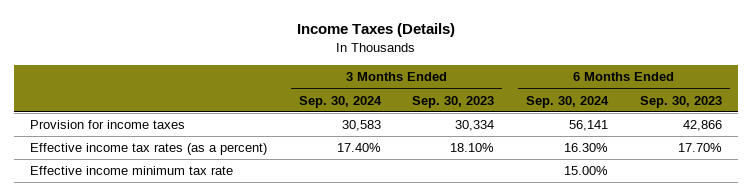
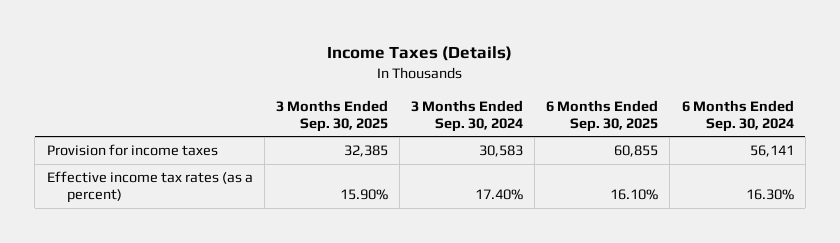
[412,95,495,108] Sep. 30, 2023 -> none
[639,95,722,108] Sep. 30, 2023 -> none
none -> [275,99,388,132] 3 Months Ended Sep. 30, 2025
none -> [546,99,659,132] 6 Months Ended Sep. 30, 2025
[30,166,234,176] Effective income minimum tax rate -> none

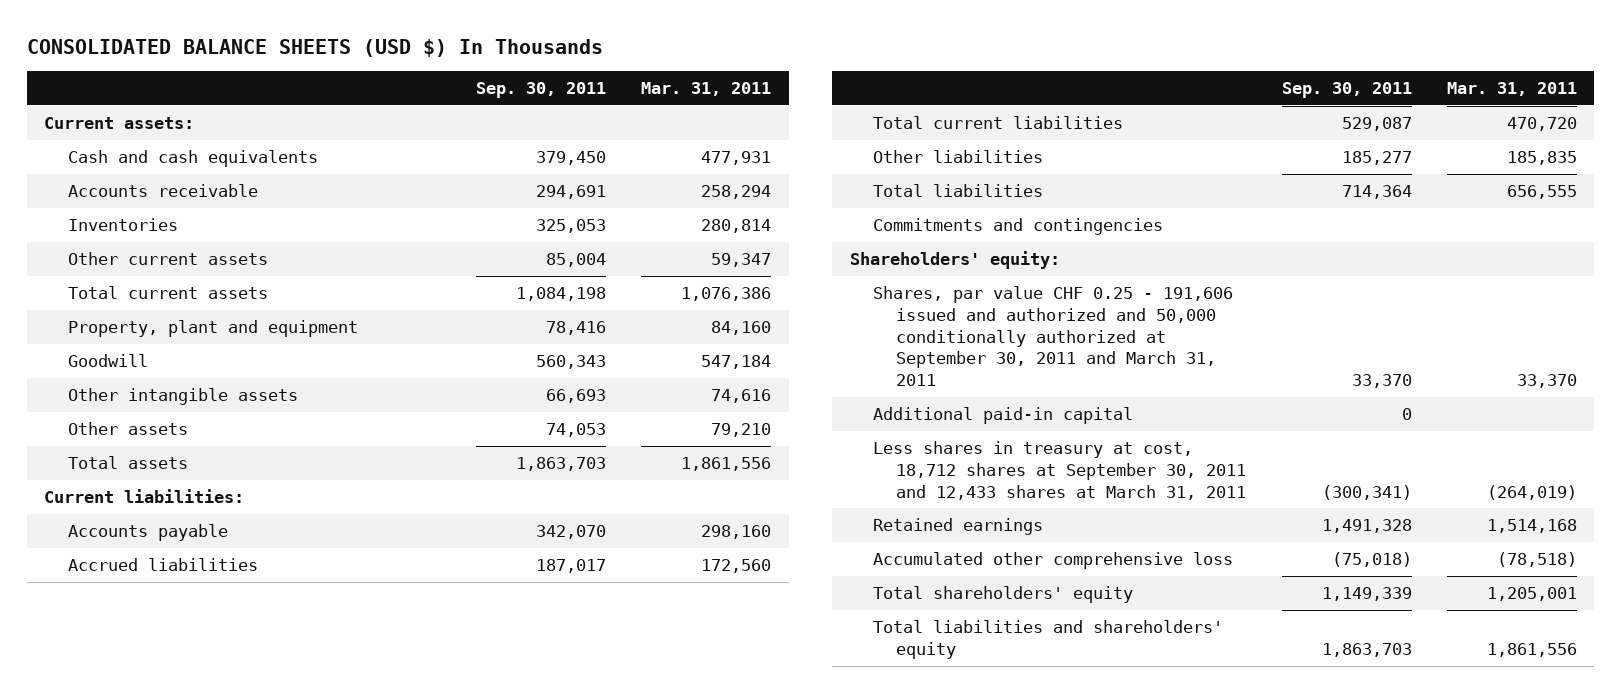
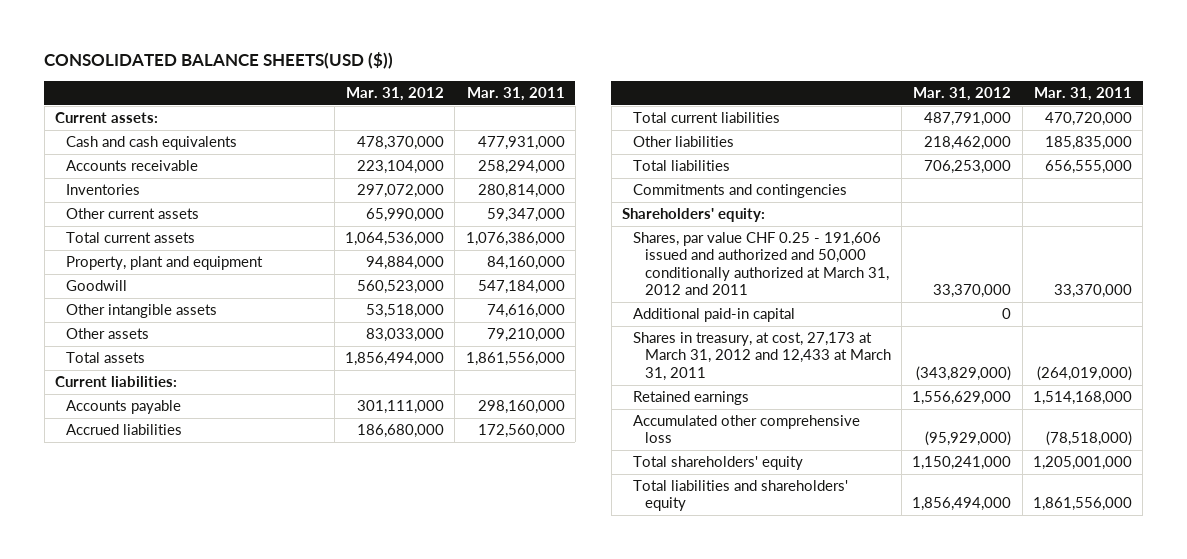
[26,38,603,57] CONSOLIDATED BALANCE SHEETS (USD $) In Thousands -> [44,52,394,70] CONSOLIDATED BALANCE SHEETS(USD ($))
[476,82,607,99] Sep. 30, 2011 -> none
none -> [346,86,445,101] Mar. 31, 2012
[701,151,772,166] 477,931 -> [477,136,565,151] 477,931,000
[701,185,772,200] 258,294 -> [477,160,565,175] 258,294,000
[701,219,772,234] 280,814 -> [477,184,565,199] 280,814,000
[711,253,772,268] 59,347 -> [486,208,565,223] 59,347,000
[681,287,772,302] 1,076,386 -> [465,232,565,247] 1,076,386,000
[711,321,772,336] 84,160 -> [486,256,565,271] 84,160,000
[701,355,772,370] 547,184 -> [477,280,565,295] 547,184,000
[711,389,772,404] 74,616 -> [486,304,565,319] 74,616,000
[711,423,772,438] 79,210 -> [486,328,565,343] 79,210,000
[681,457,772,472] 1,861,556 -> [465,352,565,367] 1,861,556,000
[701,525,772,540] 298,160 -> [477,400,565,415] 298,160,000
[701,559,772,574] 172,560 -> [477,424,565,439] 172,560,000
[1506,117,1577,132] 470,720 -> [1044,112,1132,127] 470,720,000
[1506,151,1577,166] 185,835 -> [1044,136,1132,151] 185,835,000
[1506,185,1577,200] 656,555 -> [1044,160,1132,175] 656,555,000
[873,286,1234,387] Shares, par value CHF 0.25 - 191,606 issued and authorized and 50,000 conditionally authorized at September 30, 2011 and March 31, 2011 -> [633,232,889,296] Shares, par value CHF 0.25 - 191,606 issued and authorized and 50,000 conditionally authorized at March 31, 2012 and 2011
[1516,374,1577,389] 33,370 -> [1053,284,1132,299] 33,370,000
[873,441,1247,500] Less shares in treasury at cost, 18,712 shares at September 30, 2011 and 12,433 shares at March 31, 2011 -> [633,332,891,381] Shares in treasury, at cost, 27,173 at March 31, 2012 and 12,433 at March 31, 2011
[1486,484,1577,500] (264,019) -> [1036,365,1132,381] (264,019,000)
[1486,519,1577,534] 1,514,168 -> [1032,391,1132,406] 1,514,168,000
[1496,552,1577,568] (78,518) -> [1045,431,1132,447] (78,518,000)
[1486,587,1577,602] 1,205,001 -> [1032,456,1132,471] 1,205,001,000
[1486,642,1577,657] 1,861,556 -> [1032,497,1132,512] 1,861,556,000

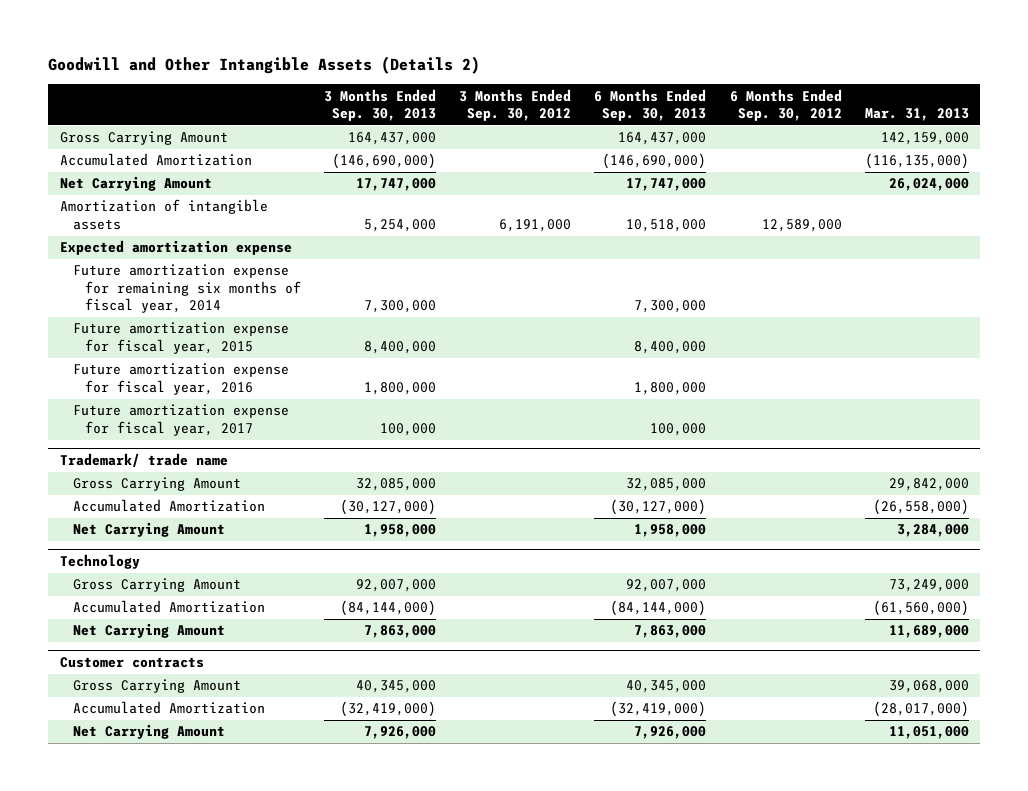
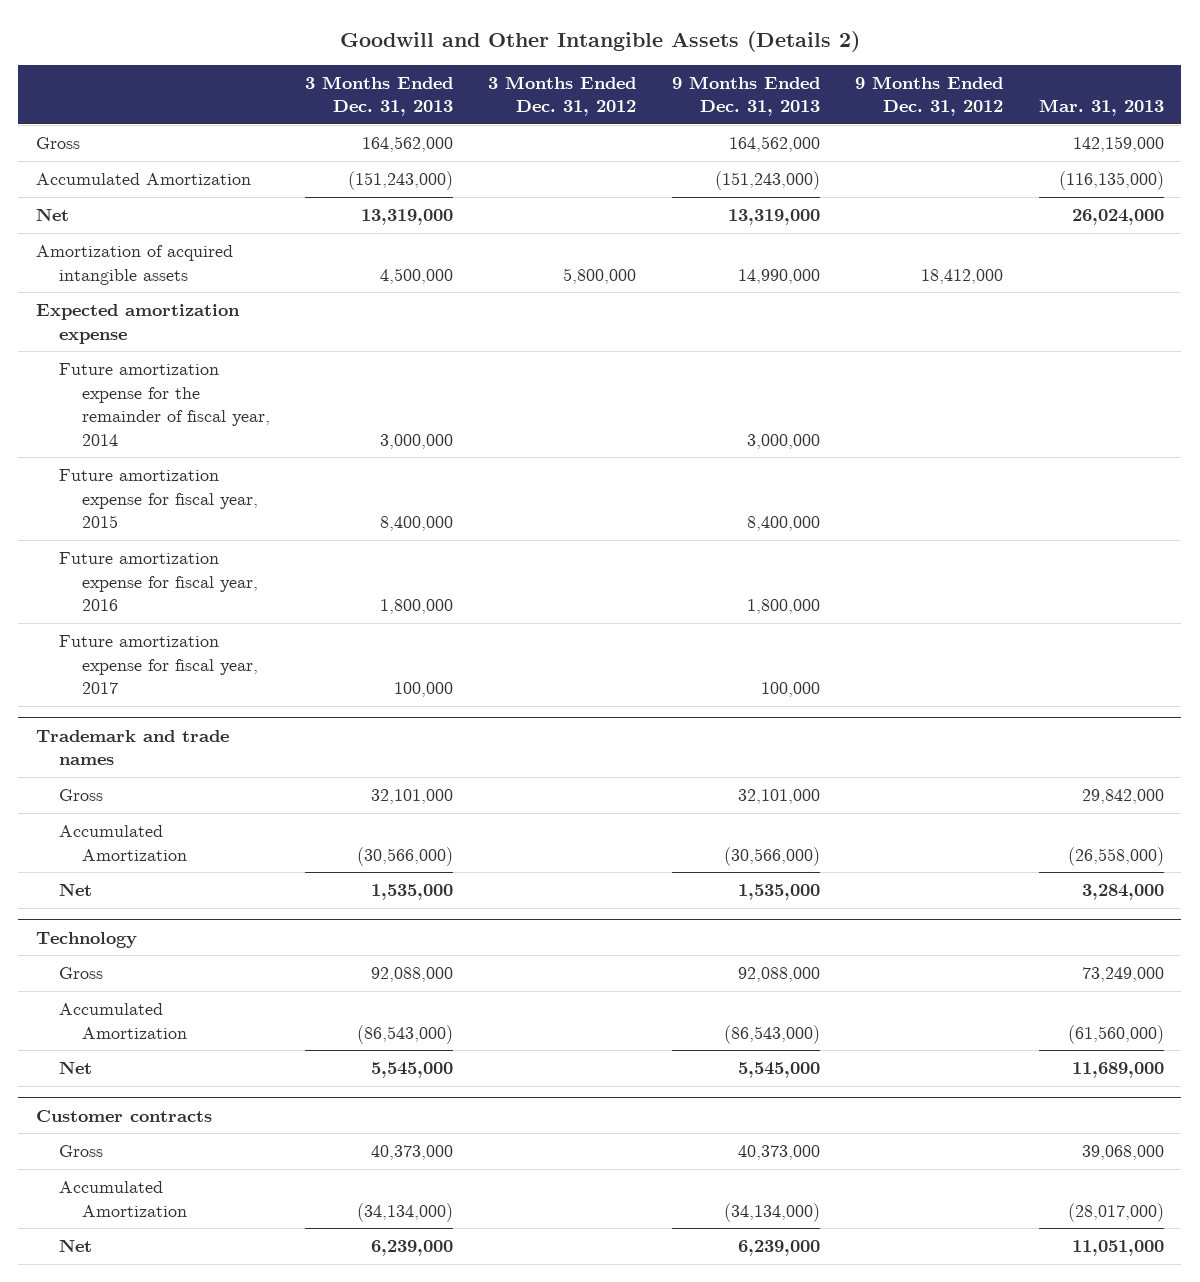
[324,88,437,122] 3 Months Ended Sep. 30, 2013 -> none
[459,88,572,122] 3 Months Ended Sep. 30, 2012 -> none
[594,88,707,122] 6 Months Ended Sep. 30, 2013 -> none
[729,88,842,122] 6 Months Ended Sep. 30, 2012 -> none
none -> [305,75,454,117] 3 Months Ended Dec. 31, 2013
none -> [488,75,637,117] 3 Months Ended Dec. 31, 2012
none -> [671,75,820,117] 9 Months Ended Dec. 31, 2013
none -> [855,75,1004,117] 9 Months Ended Dec. 31, 2012
[59,131,228,146] Gross Carrying Amount -> [36,137,81,150] Gross
[59,176,212,192] Net Carrying Amount -> [36,208,70,222] Net
[59,199,268,230] Amortization of intangible assets -> [36,245,234,285] Amortization of acquired intangible assets
[72,264,302,314] Future amortization expense for remaining six months of fiscal year, 2014 -> [58,363,270,446] Future amortization expense for the remainder of fiscal year, 2014
[59,453,228,468] Trademark/ trade name -> none
none -> [36,729,230,766] Trademark and trade names
[72,477,241,492] Gross Carrying Amount -> [58,789,103,802] Gross
[72,522,225,538] Net Carrying Amount -> [58,883,92,897] Net
[72,578,241,593] Gross Carrying Amount -> [58,967,103,980] Gross
[72,623,225,639] Net Carrying Amount -> [58,1061,92,1075] Net
[72,679,241,694] Gross Carrying Amount -> [58,1145,103,1158] Gross
[72,724,225,740] Net Carrying Amount -> [58,1239,92,1253] Net

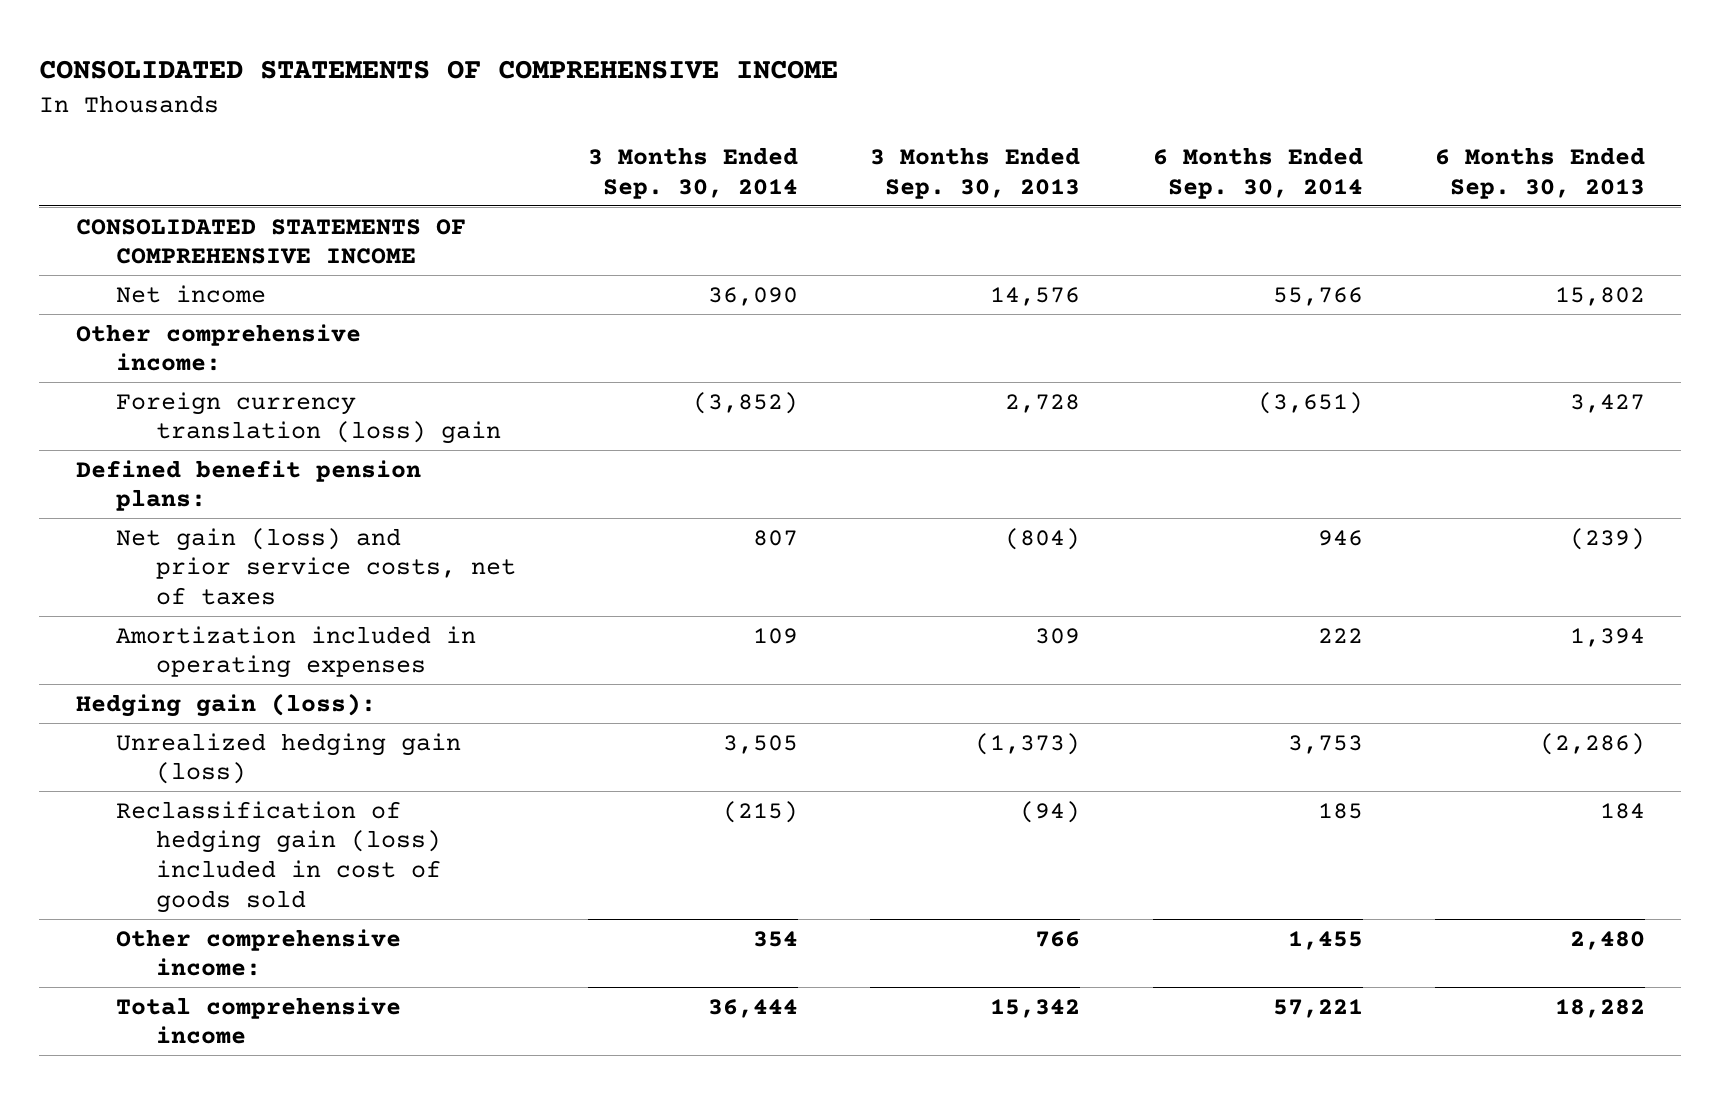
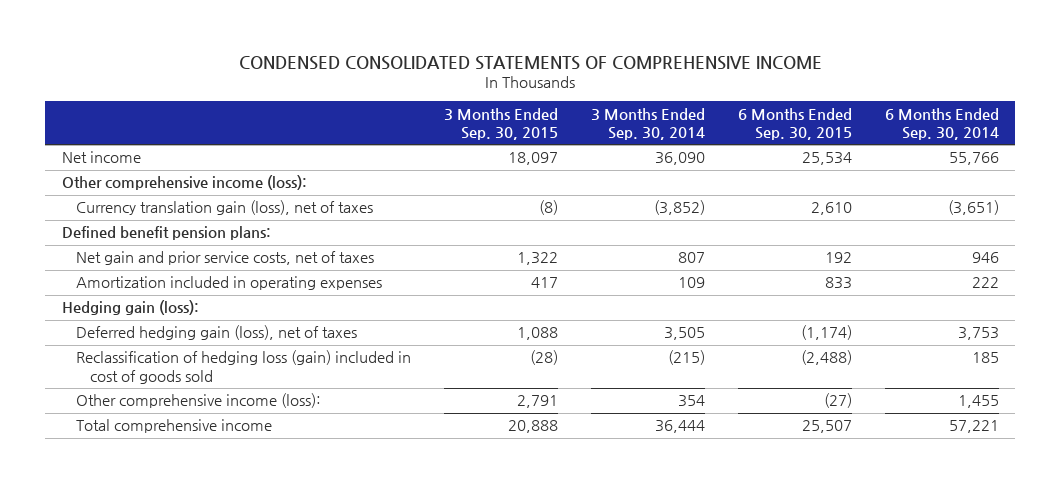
[39,60,839,80] CONSOLIDATED STATEMENTS OF COMPREHENSIVE INCOME -> [239,55,823,70] CONDENSED CONSOLIDATED STATEMENTS OF COMPREHENSIVE INCOME
[870,146,1081,199] 3 Months Ended Sep. 30, 2013 -> none
[1434,146,1645,199] 6 Months Ended Sep. 30, 2013 -> none
none -> [443,107,558,141] 3 Months Ended Sep. 30, 2015
none -> [737,107,852,141] 6 Months Ended Sep. 30, 2015
[75,218,466,265] CONSOLIDATED STATEMENTS OF COMPREHENSIVE INCOME -> none
[75,323,361,372] Other comprehensive income: -> [61,175,307,191] Other comprehensive income (loss):
[115,391,501,445] Foreign currency translation (loss) gain -> [75,200,373,216] Currency translation gain (loss), net of taxes
[115,527,516,606] Net gain (loss) and prior service costs, net of taxes -> [75,251,374,266] Net gain and prior service costs, net of taxes
[115,732,461,785] Unrealized hedging gain (loss) -> [75,325,357,341] Deferred hedging gain (loss), net of taxes
[115,800,441,914] Reclassification of hedging gain (loss) included in cost of goods sold -> [75,350,411,384] Reclassification of hedging loss (gain) included in cost of goods sold
[115,928,401,977] Other comprehensive income: -> [75,393,321,409] Other comprehensive income (loss):

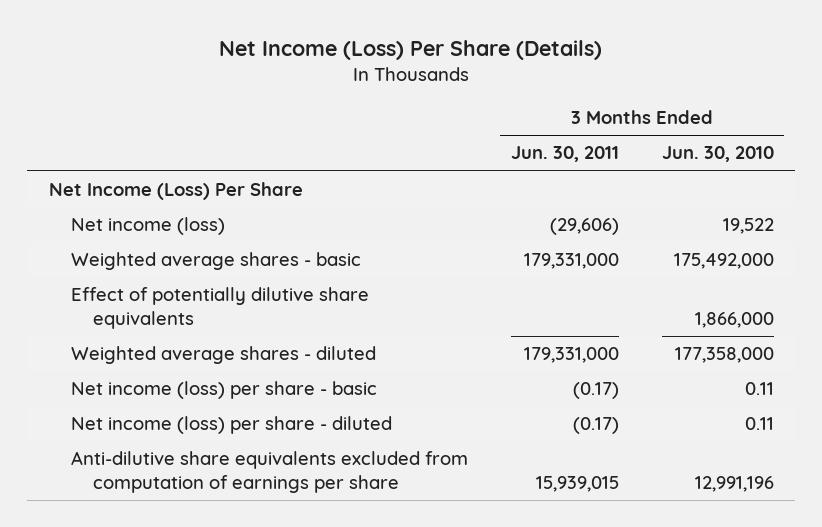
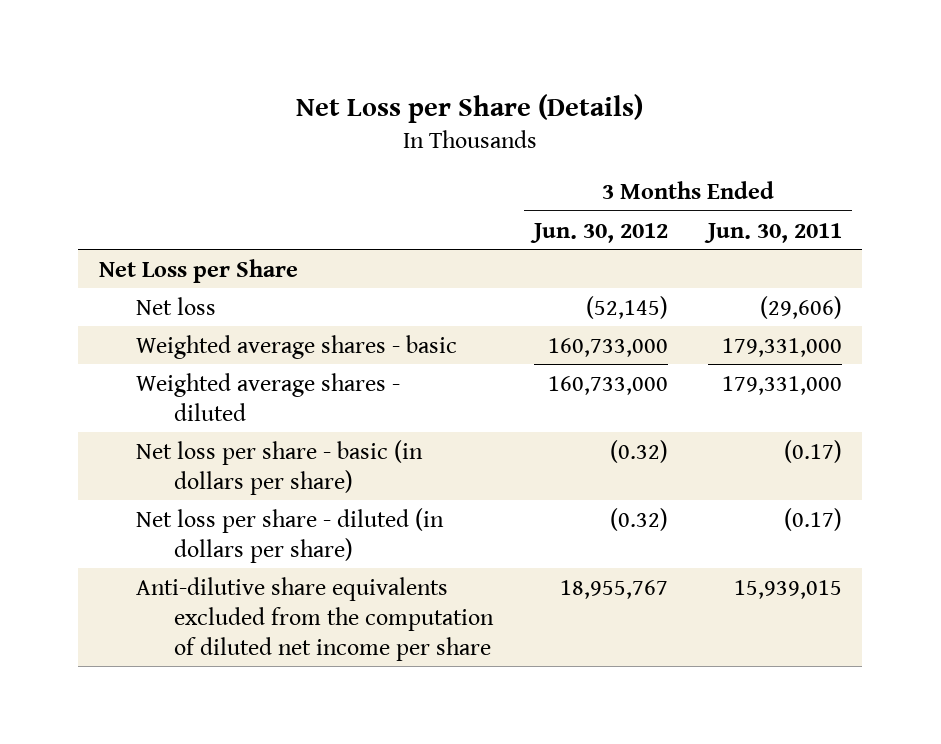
[219,40,603,61] Net Income (Loss) Per Share (Details) -> [296,93,644,123] Net Loss per Share (Details)
[661,146,774,163] Jun. 30, 2010 -> none
none -> [529,222,668,243] Jun. 30, 2012
[48,182,303,201] Net Income (Loss) Per Share -> [98,258,298,283] Net Loss per Share
[70,217,225,236] Net income (loss) -> [136,296,217,315] Net loss
[70,287,369,329] Effect of potentially dilutive share equivalents -> none
[70,381,377,400] Net income (loss) per share - basic -> [136,439,424,495] Net loss per share - basic (in dollars per share)
[70,416,392,435] Net income (loss) per share - diluted -> [136,507,445,563] Net loss per share - diluted (in dollars per share)
[70,451,468,493] Anti-dilutive share equivalents excluded from computation of earnings per share -> [136,576,495,661] Anti-dilutive share equivalents excluded from the computation of diluted net income per share

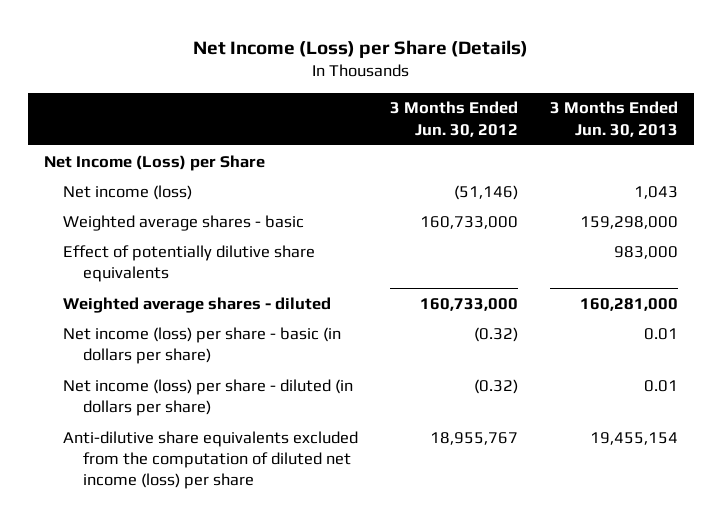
[296,93,644,123] Net Loss per Share (Details) -> [193,39,529,58] Net Income (Loss) per Share (Details)
[704,222,843,243] Jun. 30, 2011 -> none
none -> [550,101,679,137] 3 Months Ended Jun. 30, 2013
[98,258,298,283] Net Loss per Share -> [43,154,265,171] Net Income (Loss) per Share
[136,296,217,315] Net loss -> [63,184,193,200] Net income (loss)
[585,295,668,319] (52,145) -> [454,184,519,200] (51,146)
none -> [63,244,316,282] Effect of potentially dilutive share equivalents
[136,439,424,495] Net loss per share - basic (in dollars per share) -> [63,326,342,364] Net income (loss) per share - basic (in dollars per share)
[136,507,445,563] Net loss per share - diluted (in dollars per share) -> [63,378,354,416] Net income (loss) per share - diluted (in dollars per share)
[136,576,495,661] Anti-dilutive share equivalents excluded from the computation of diluted net income per share -> [63,430,359,490] Anti-dilutive share equivalents excluded from the computation of diluted net income (loss) per share

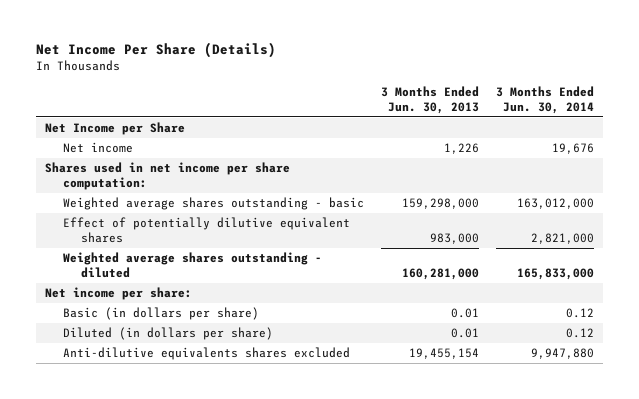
[193,39,529,58] Net Income (Loss) per Share (Details) -> [35,42,276,59] Net Income Per Share (Details)
[390,101,519,137] 3 Months Ended Jun. 30, 2012 -> none
none -> [496,86,595,115] 3 Months Ended Jun. 30, 2014
[43,154,265,171] Net Income (Loss) per Share -> [44,121,185,135] Net Income per Share
[63,184,193,200] Net income (loss) -> [62,141,133,153] Net income
[634,185,679,199] 1,043 -> [444,142,480,154] 1,226
none -> [44,161,290,190] Shares used in net income per share computation:
[63,214,305,231] Weighted average shares - basic -> [62,196,364,210] Weighted average shares outstanding - basic
[63,244,316,282] Effect of potentially dilutive share equivalents -> [62,216,350,243] Effect of potentially dilutive equivalent shares
[63,296,332,313] Weighted average shares - diluted -> [62,251,322,278] Weighted average shares outstanding - diluted
none -> [44,286,192,300] Net income per share:
[63,326,342,364] Net income (loss) per share - basic (in dollars per share) -> [62,306,259,320] Basic (in dollars per share)
[63,378,354,416] Net income (loss) per share - diluted (in dollars per share) -> [62,326,273,340] Diluted (in dollars per share)
[63,430,359,490] Anti-dilutive share equivalents excluded from the computation of diluted net income (loss) per share -> [62,346,350,360] Anti-dilutive equivalents shares excluded

